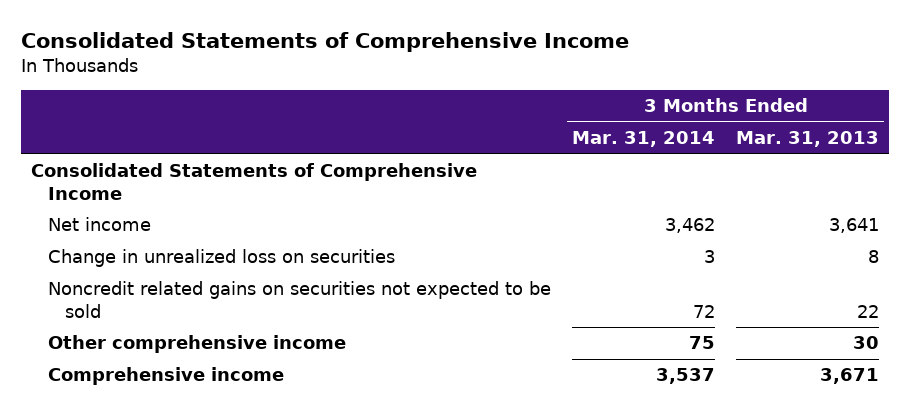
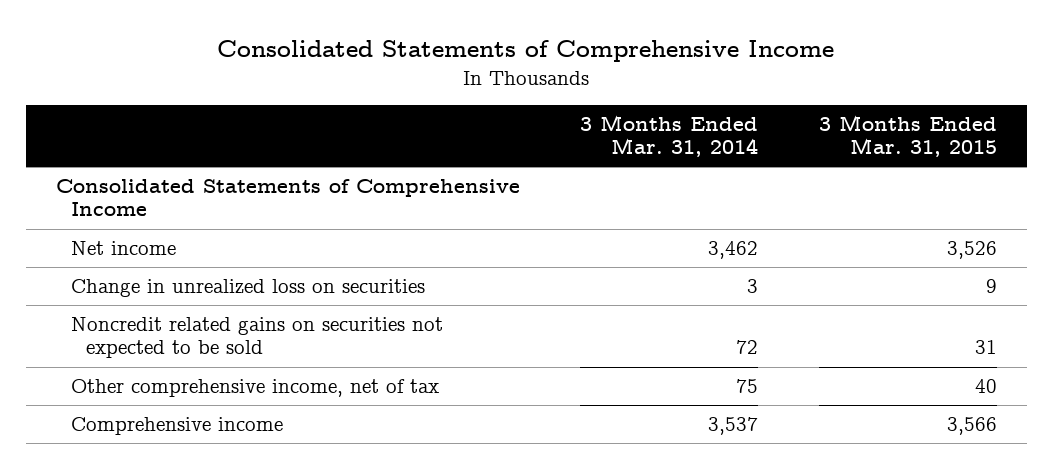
[735,131,879,148] Mar. 31, 2013 -> none
none -> [818,114,997,158] 3 Months Ended Mar. 31, 2015
[48,335,347,354] Other comprehensive income -> [70,379,439,398] Other comprehensive income, net of tax

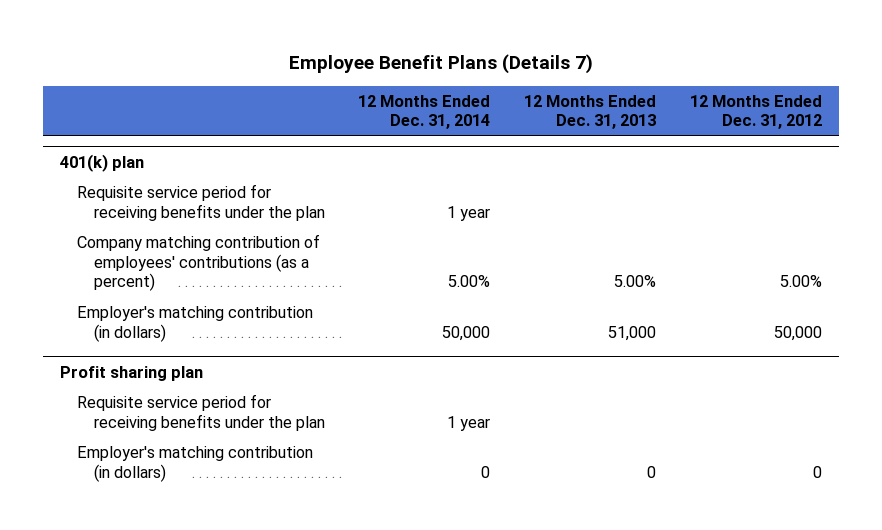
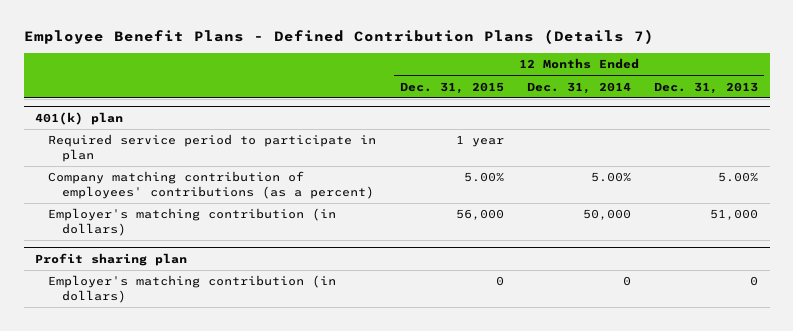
[288,53,593,74] Employee Benefit Plans (Details 7) -> [23,29,654,45] Employee Benefit Plans - Defined Contribution Plans (Details 7)
[689,94,822,130] 12 Months Ended Dec. 31, 2012 -> none
none -> [399,81,504,94] Dec. 31, 2015
[76,184,325,221] Requisite service period for receiving benefits under the plan -> none
none -> [48,134,377,163] Required service period to participate in plan
[76,394,325,431] Requisite service period for receiving benefits under the plan -> none

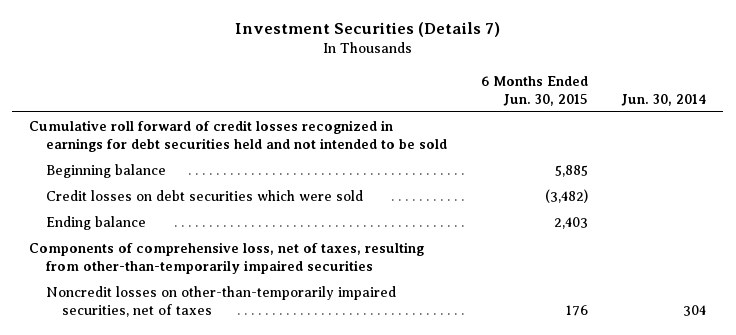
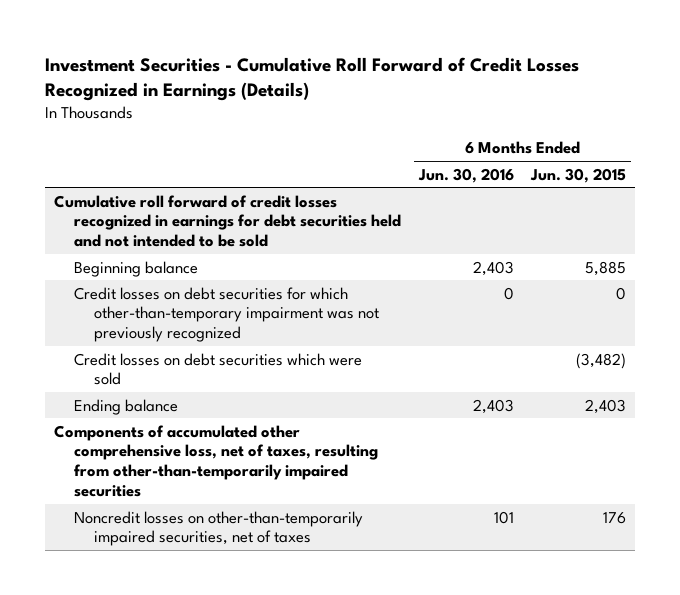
[234,22,500,38] Investment Securities (Details 7) -> [45,56,580,102] Investment Securities - Cumulative Roll Forward of Credit Losses Recognized in Earnings (Details)
[621,93,707,106] Jun. 30, 2014 -> none
none -> [417,167,514,183] Jun. 30, 2016
none -> [73,286,379,343] Credit losses on debt securities for which other-than-temporary impairment was not previously recognized
[29,241,425,275] Components of comprehensive loss, net of taxes, resulting from other-than-temporarily impaired securities -> [53,424,378,497] Components of accumulated other comprehensive loss, net of taxes, resulting from other-than-temporarily impaired securities

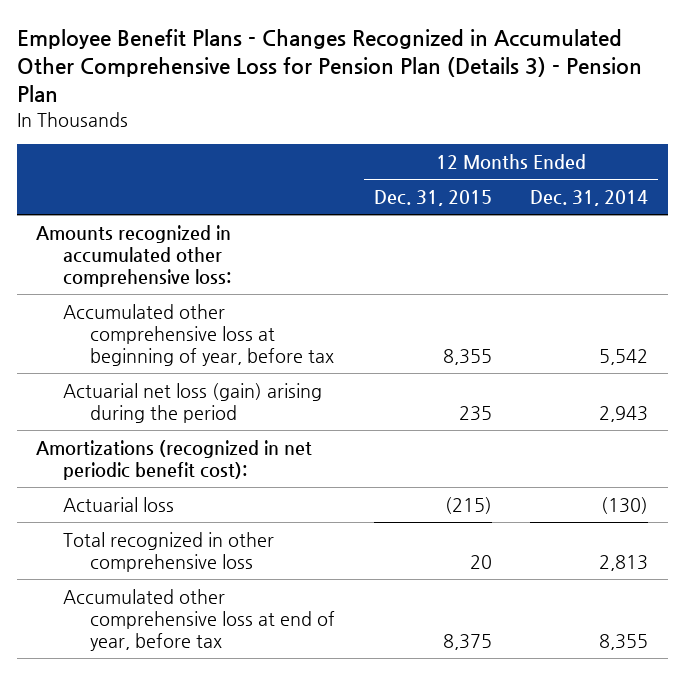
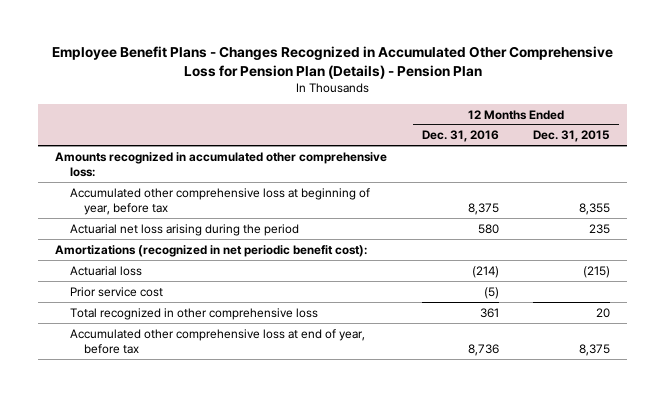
[16,28,642,103] Employee Benefit Plans - Changes Recognized in Accumulated Other Comprehensive Loss for Pension Plan (Details 3) - Pension Plan -> [51,45,613,79] Employee Benefit Plans - Changes Recognized in Accumulated Other Comprehensive Loss for Pension Plan (Details) - Pension Plan
[530,190,649,207] Dec. 31, 2014 -> none
none -> [421,130,499,143] Dec. 31, 2016
[63,383,323,423] Actuarial net loss (gain) arising during the period -> [69,223,299,236] Actuarial net loss arising during the period
none -> [69,286,163,297] Prior service cost

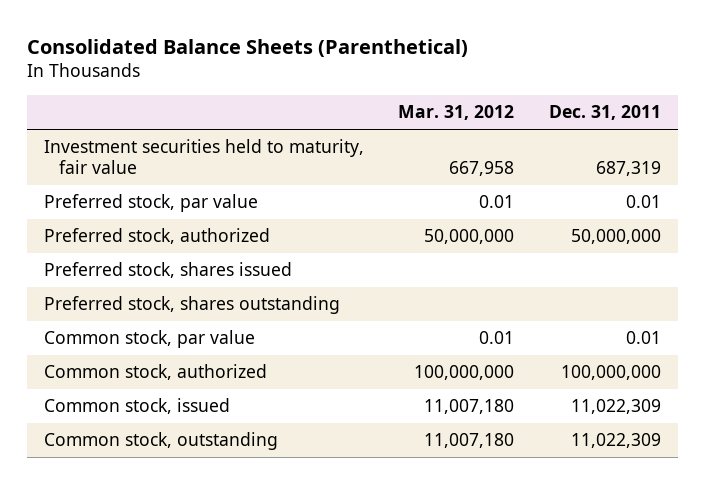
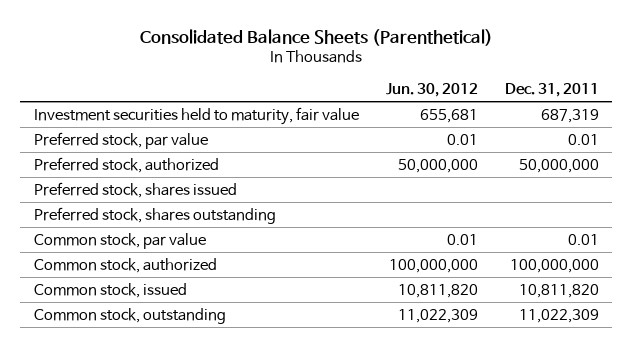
[398,105,515,121] Mar. 31, 2012 -> none
none -> [385,83,478,98] Jun. 30, 2012
[570,399,661,415] 11,022,309 -> [518,283,599,298] 10,811,820

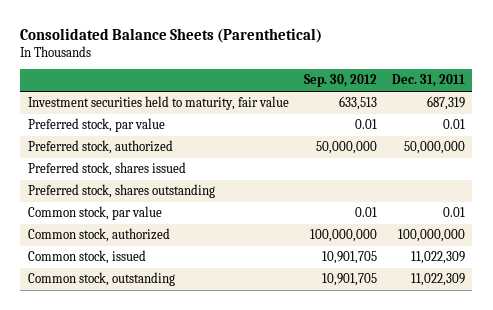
[385,83,478,98] Jun. 30, 2012 -> none
none -> [303,74,377,88] Sep. 30, 2012
[518,283,599,298] 10,811,820 -> [410,251,465,265] 11,022,309

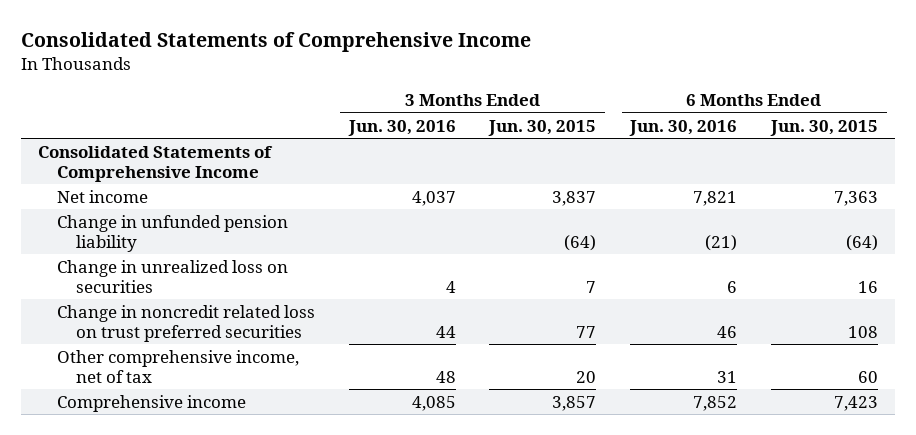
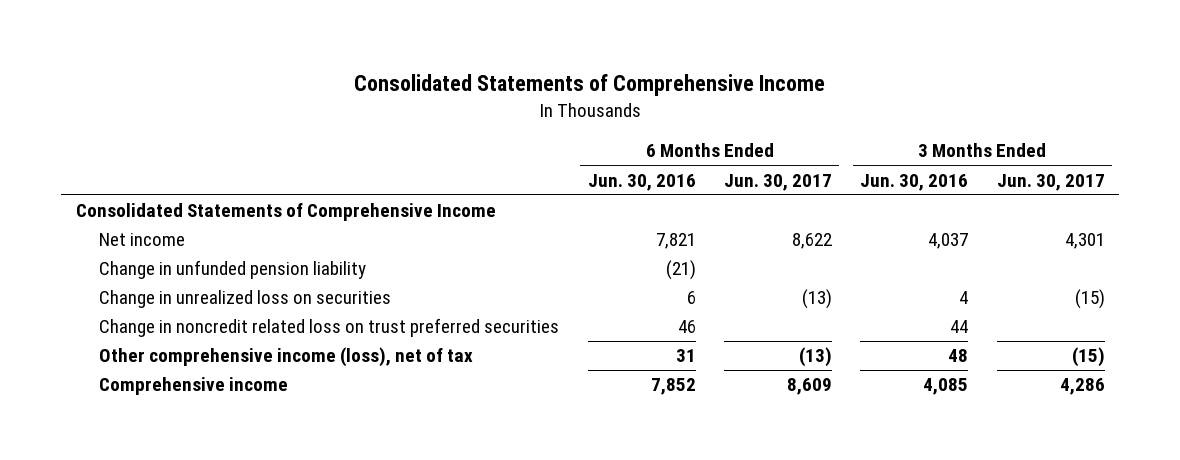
[488,119,597,136] Jun. 30, 2015 -> none
[770,119,879,136] Jun. 30, 2015 -> none
none -> [723,173,832,191] Jun. 30, 2017
none -> [996,173,1105,191] Jun. 30, 2017
[56,349,299,383] Other comprehensive income, net of tax -> [99,347,474,368] Other comprehensive income (loss), net of tax

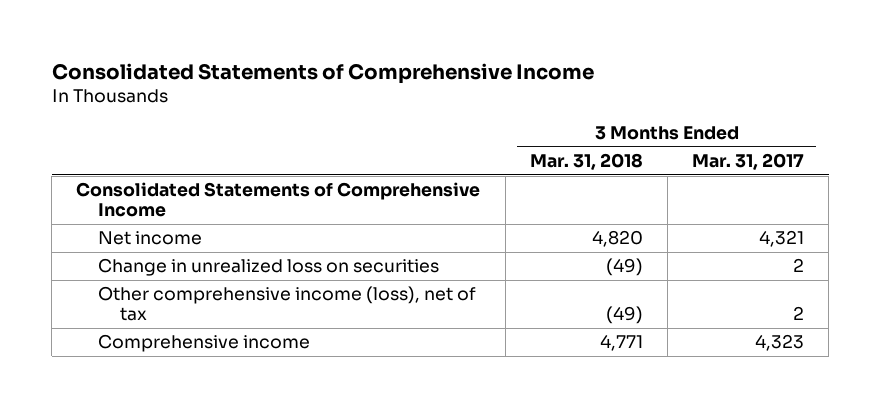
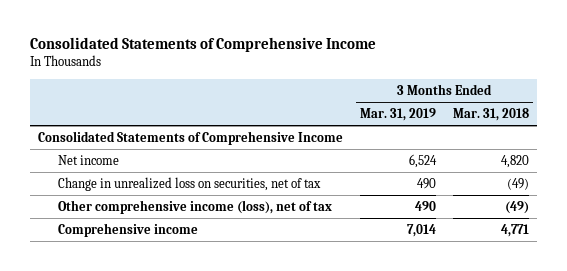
[692,153,805,171] Mar. 31, 2017 -> none
none -> [359,108,436,122] Mar. 31, 2019
[98,258,440,277] Change in unrealized loss on securities -> [58,176,322,191] Change in unrealized loss on securities, net of tax

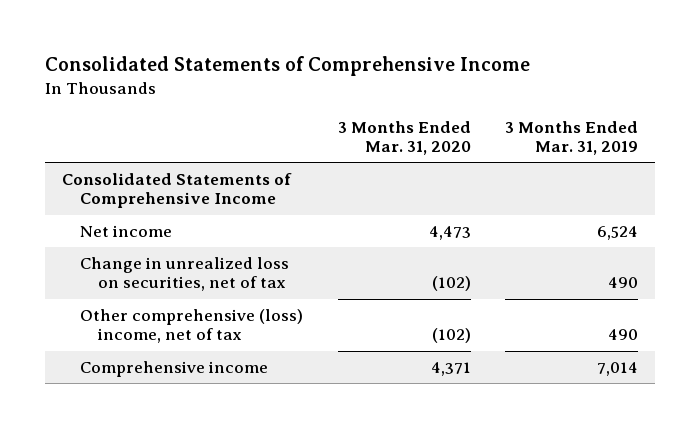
[452,108,529,122] Mar. 31, 2018 -> none
none -> [337,120,471,156] 3 Months Ended Mar. 31, 2020
[58,199,333,214] Other comprehensive income (loss), net of tax -> [79,308,303,344] Other comprehensive (loss) income, net of tax

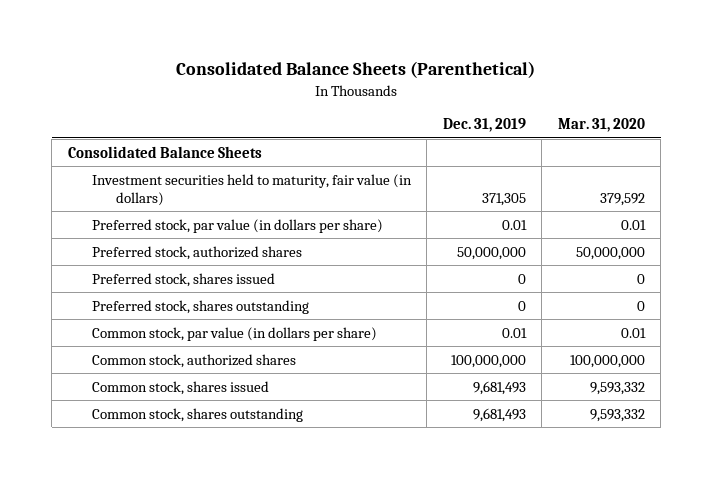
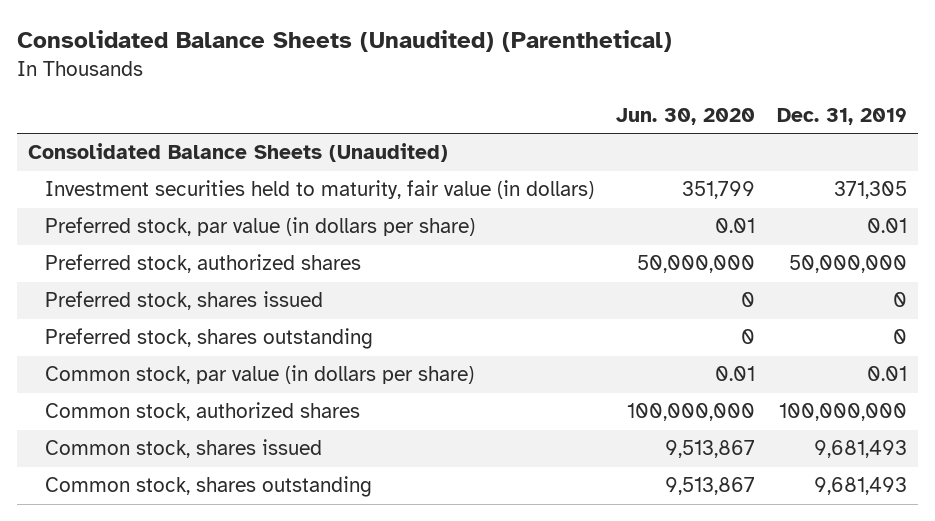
[176,61,536,79] Consolidated Balance Sheets (Parenthetical) -> [16,30,672,53] Consolidated Balance Sheets (Unaudited) (Parenthetical)
[557,118,645,133] Mar. 31, 2020 -> none
none -> [615,107,755,125] Jun. 30, 2020
[67,145,262,158] Consolidated Balance Sheets -> [27,143,448,163] Consolidated Balance Sheets (Unaudited)

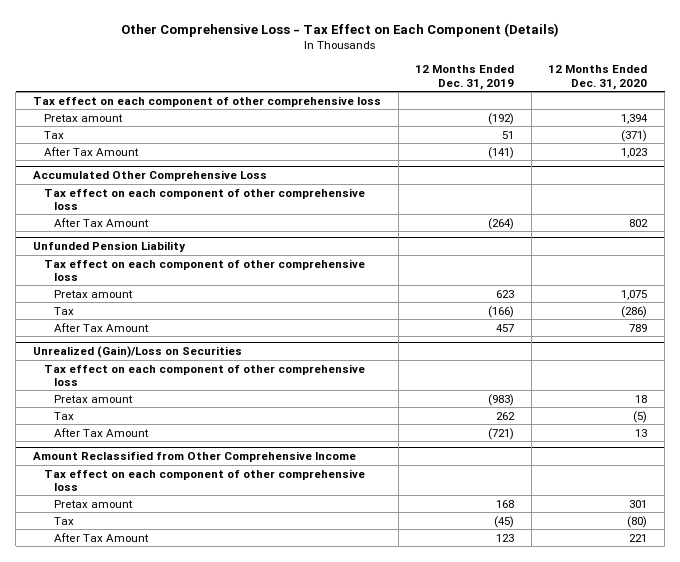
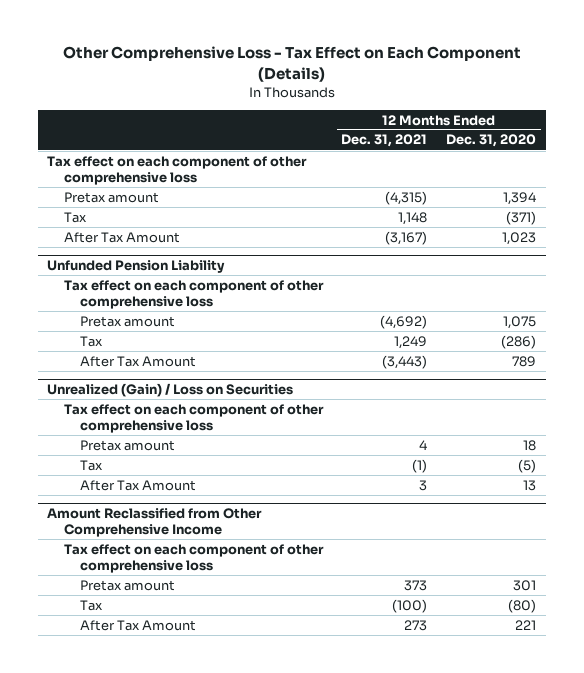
[415,65,515,90] 12 Months Ended Dec. 31, 2019 -> none
none -> [341,134,428,148] Dec. 31, 2021
[33,170,268,182] Accumulated Other Comprehensive Loss -> none
[43,187,365,211] Tax effect on each component of other comprehensive loss -> none
[54,217,150,227] After Tax Amount -> none
[33,346,243,359] Unrealized (Gain)/Loss on Securities -> [47,382,294,397] Unrealized (Gain) / Loss on Securities

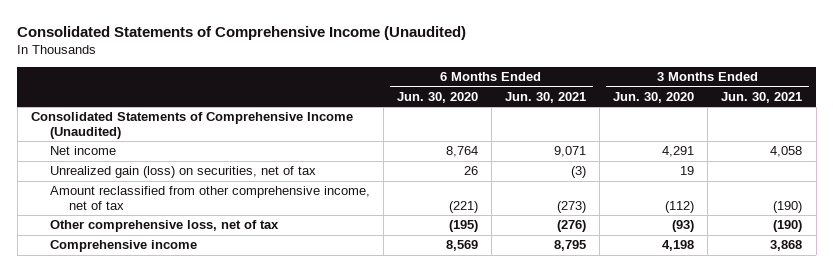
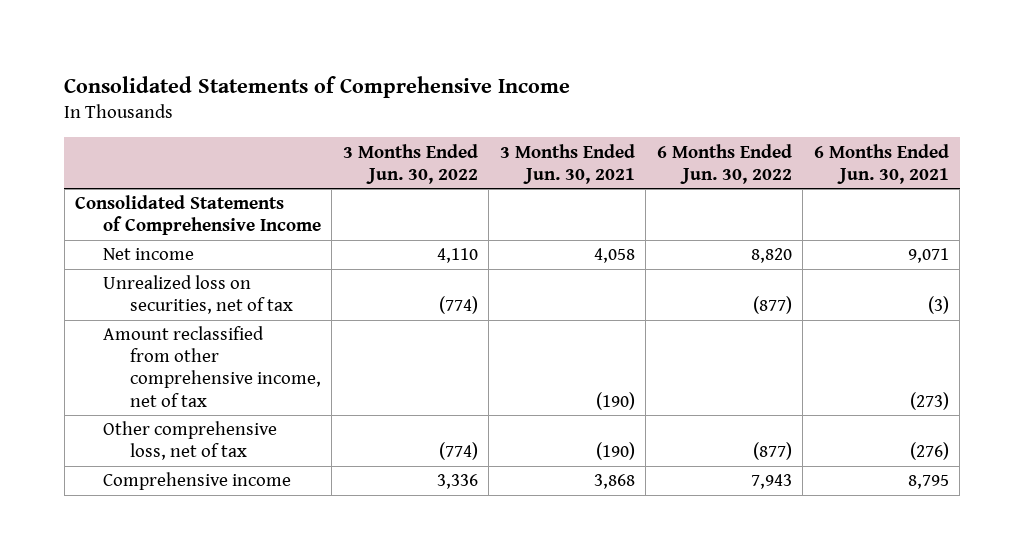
[17,25,467,40] Consolidated Statements of Comprehensive Income (Unaudited) -> [64,76,571,99] Consolidated Statements of Comprehensive Income
[396,92,478,104] Jun. 30, 2020 -> none
[613,92,695,104] Jun. 30, 2020 -> none
none -> [342,143,478,184] 3 Months Ended Jun. 30, 2022
none -> [656,143,792,184] 6 Months Ended Jun. 30, 2022
[30,112,353,140] Consolidated Statements of Comprehensive Income (Unaudited) -> [75,195,321,236] Consolidated Statements of Comprehensive Income
[49,166,316,179] Unrealized gain (loss) on securities, net of tax -> [102,275,293,315] Unrealized loss on securities, net of tax

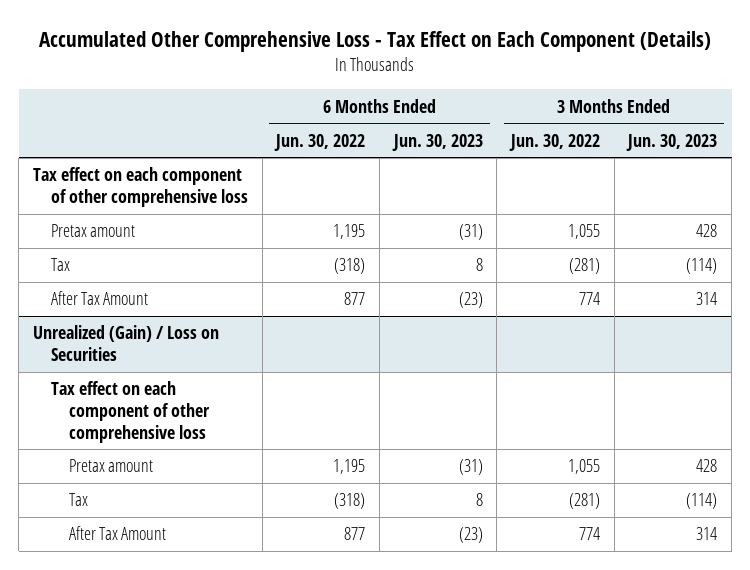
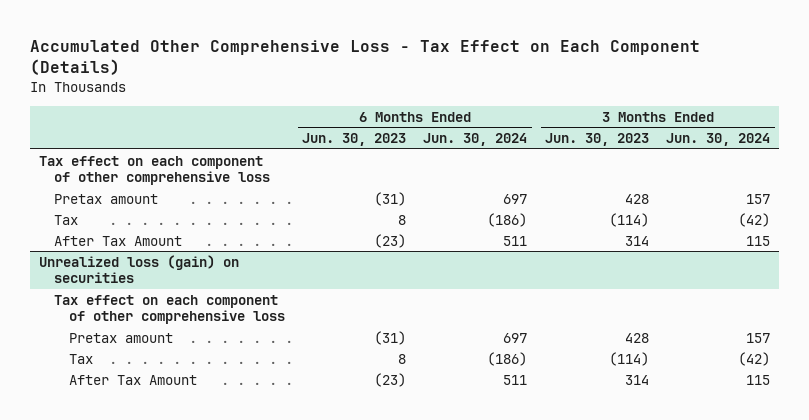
[274,133,366,151] Jun. 30, 2022 -> none
[509,133,601,151] Jun. 30, 2022 -> none
none -> [423,133,528,147] Jun. 30, 2024
none -> [666,133,771,147] Jun. 30, 2024
[32,325,219,362] Unrealized (Gain) / Loss on Securities -> [38,254,239,283] Unrealized loss (gain) on securities

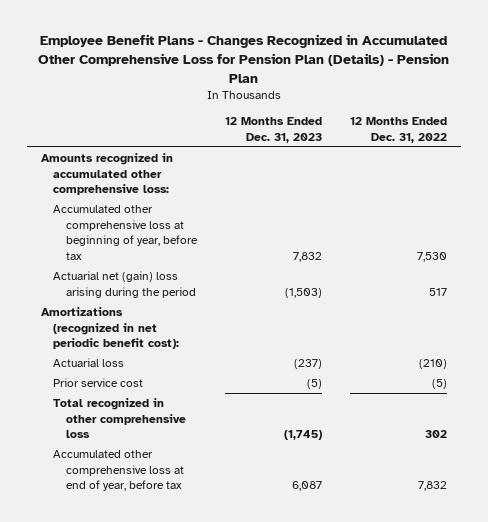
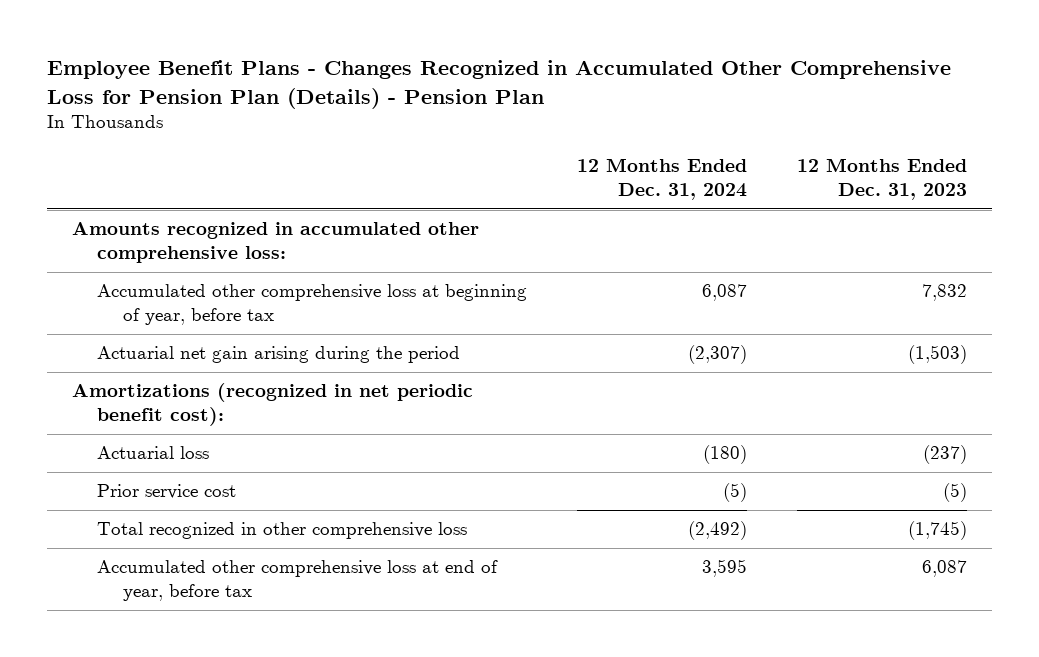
[350,117,448,143] 12 Months Ended Dec. 31, 2022 -> none
none -> [577,158,748,200] 12 Months Ended Dec. 31, 2024
[53,271,197,298] Actuarial net (gain) loss arising during the period -> [97,346,461,364] Actuarial net gain arising during the period

